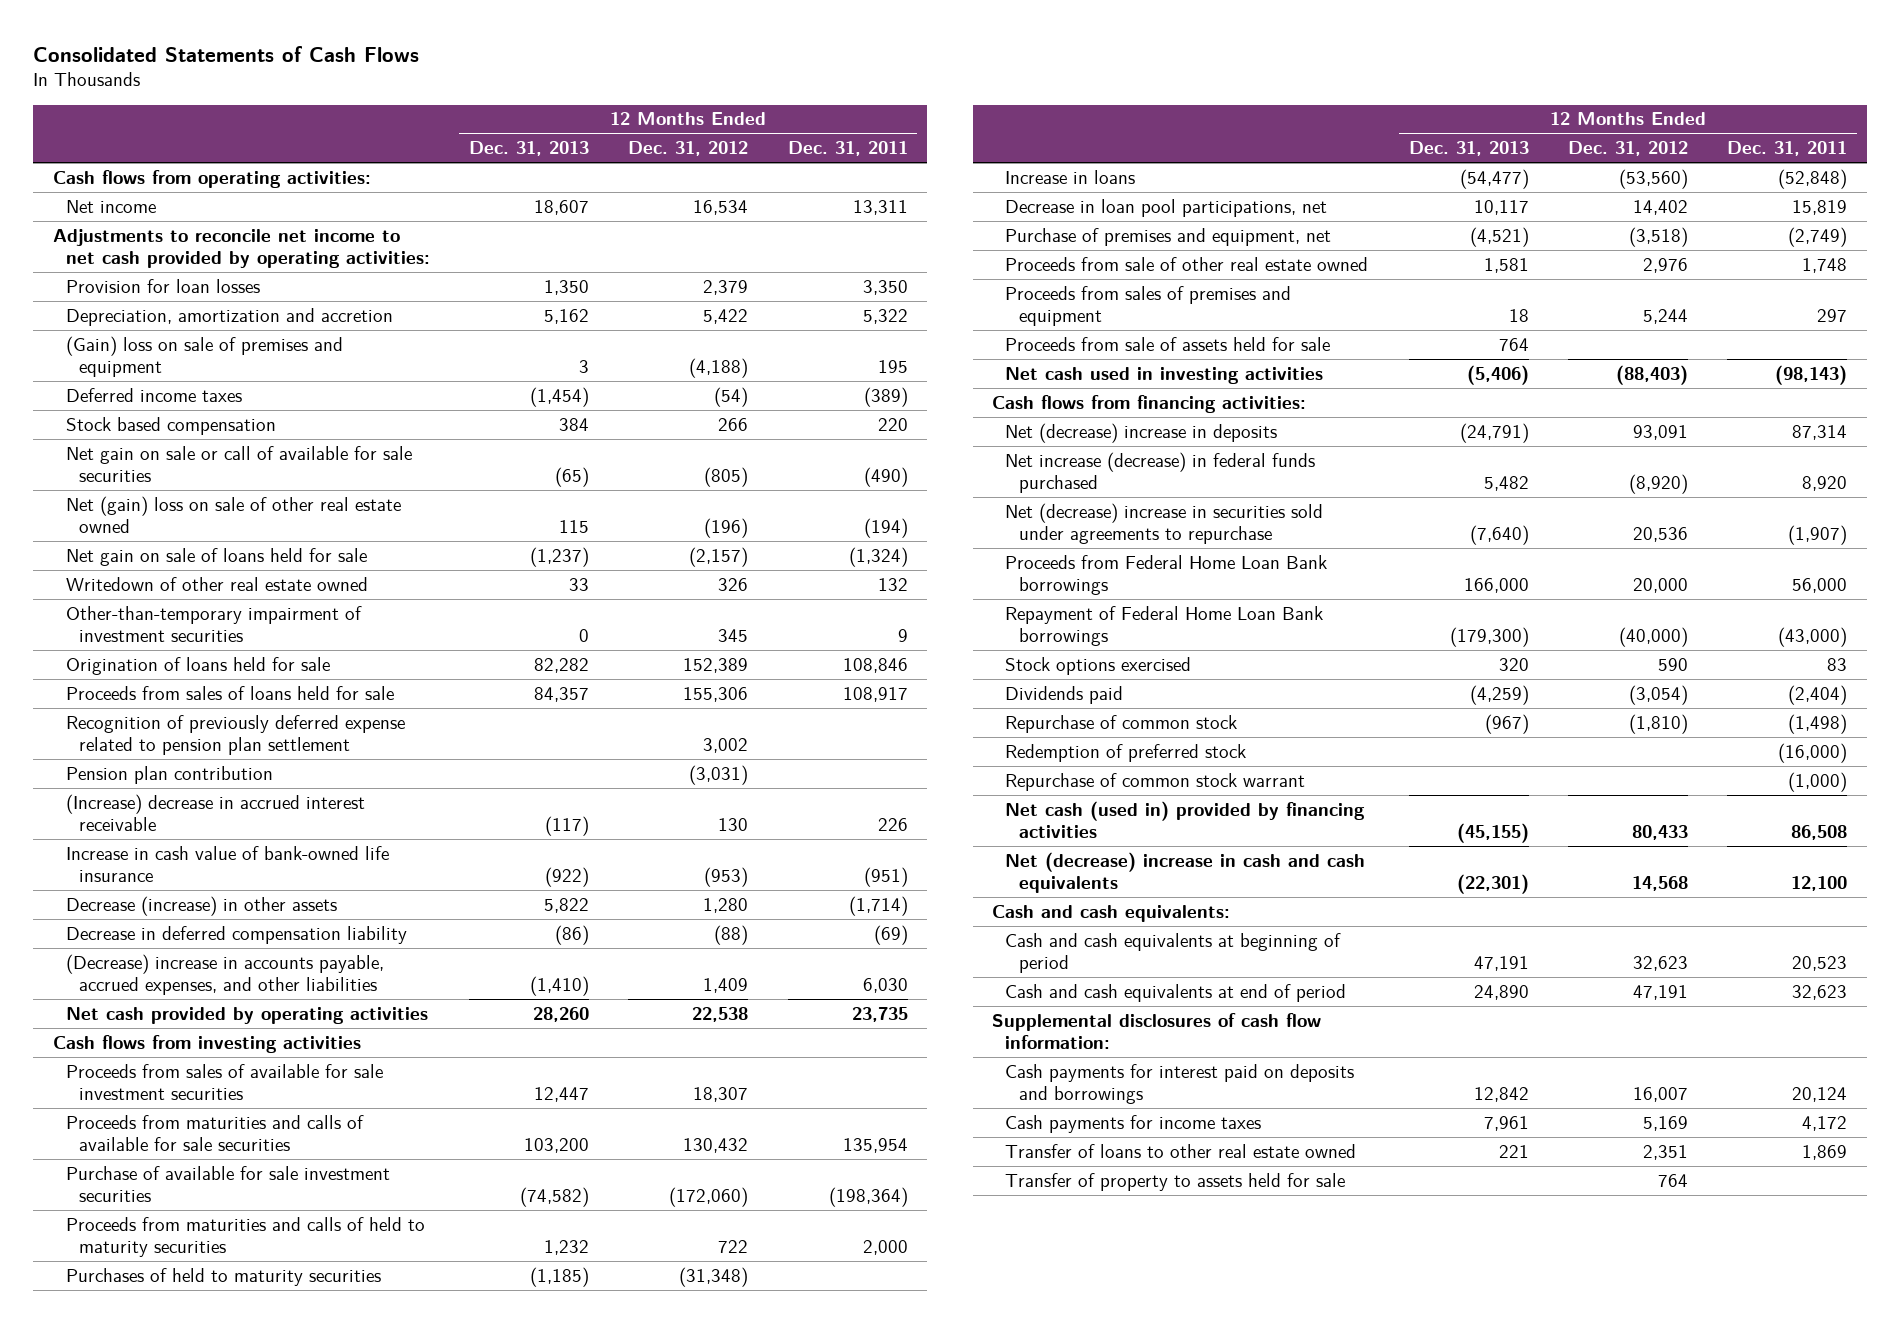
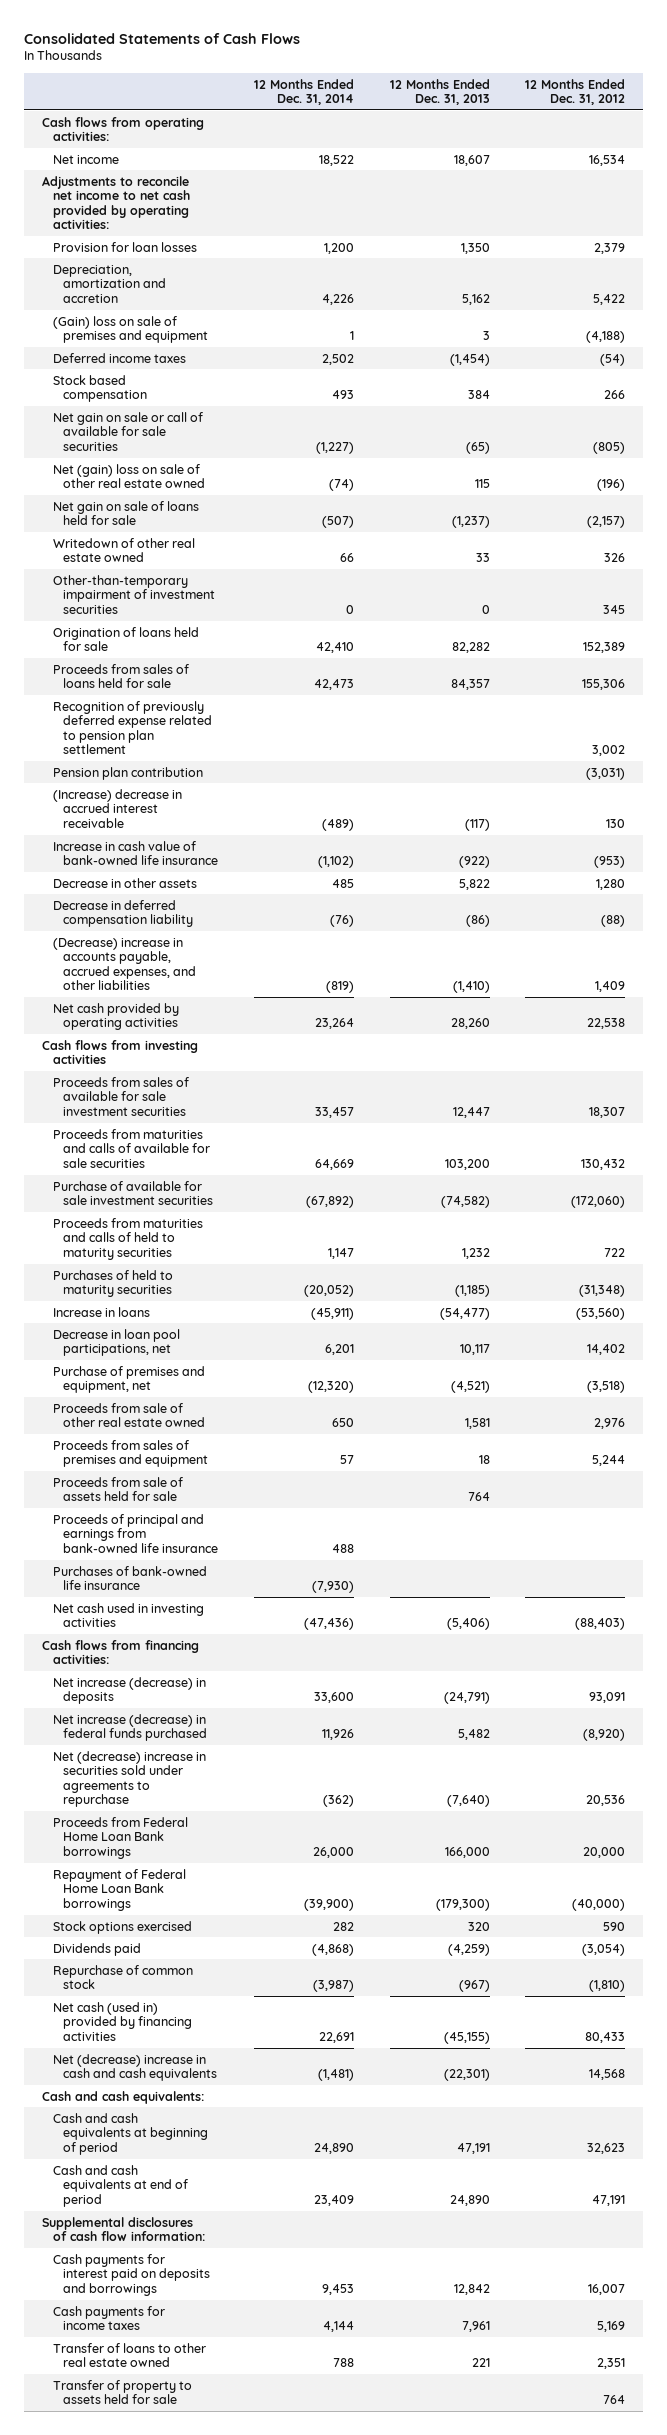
[787,141,908,157] Dec. 31, 2011 -> none
none -> [253,78,354,106] 12 Months Ended Dec. 31, 2014
[66,895,338,916] Decrease (increase) in other assets -> [52,877,197,888] Decrease in other assets
none -> [52,1513,219,1553] Proceeds of principal and earnings from bank-owned life insurance
none -> [52,1565,207,1591] Purchases of bank-owned life insurance
[1005,422,1278,443] Net (decrease) increase in deposits -> [52,1676,206,1705] Net increase (decrease) in deposits
[1005,743,1247,762] Redemption of preferred stock -> none
[1005,772,1306,791] Repurchase of common stock warrant -> none

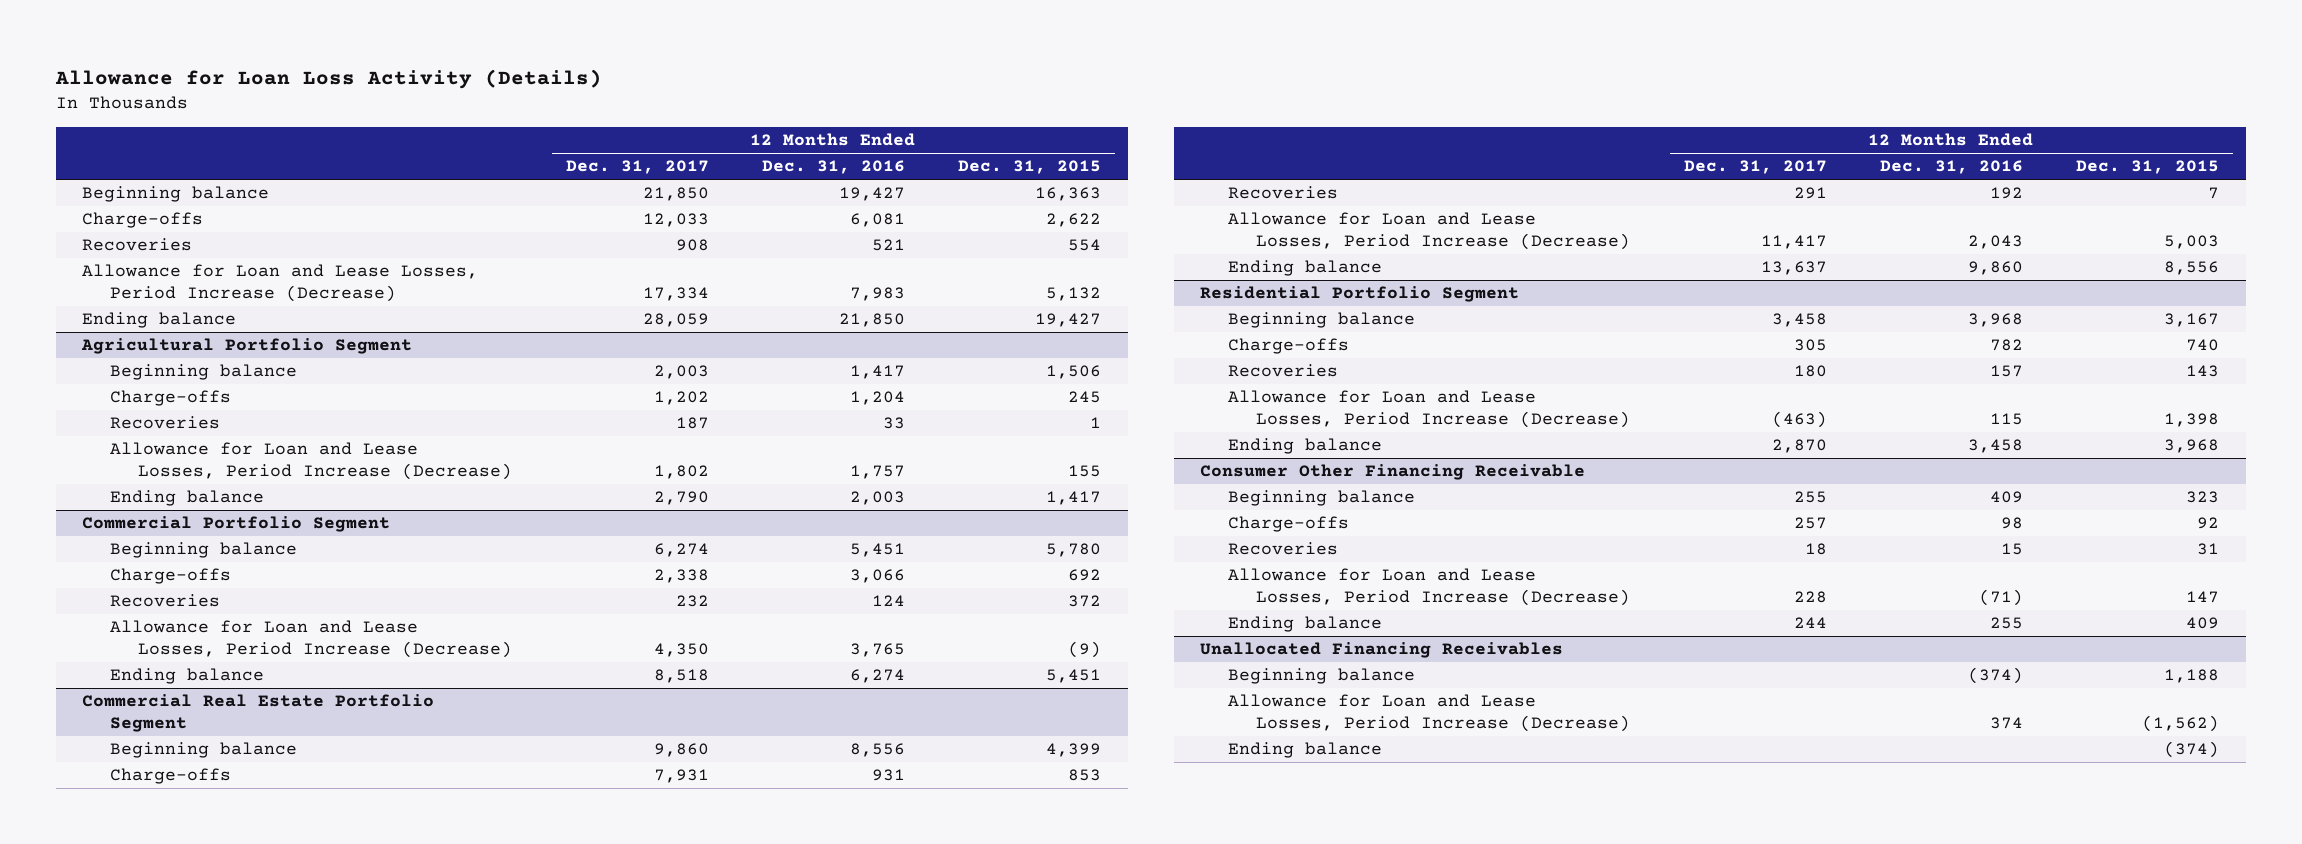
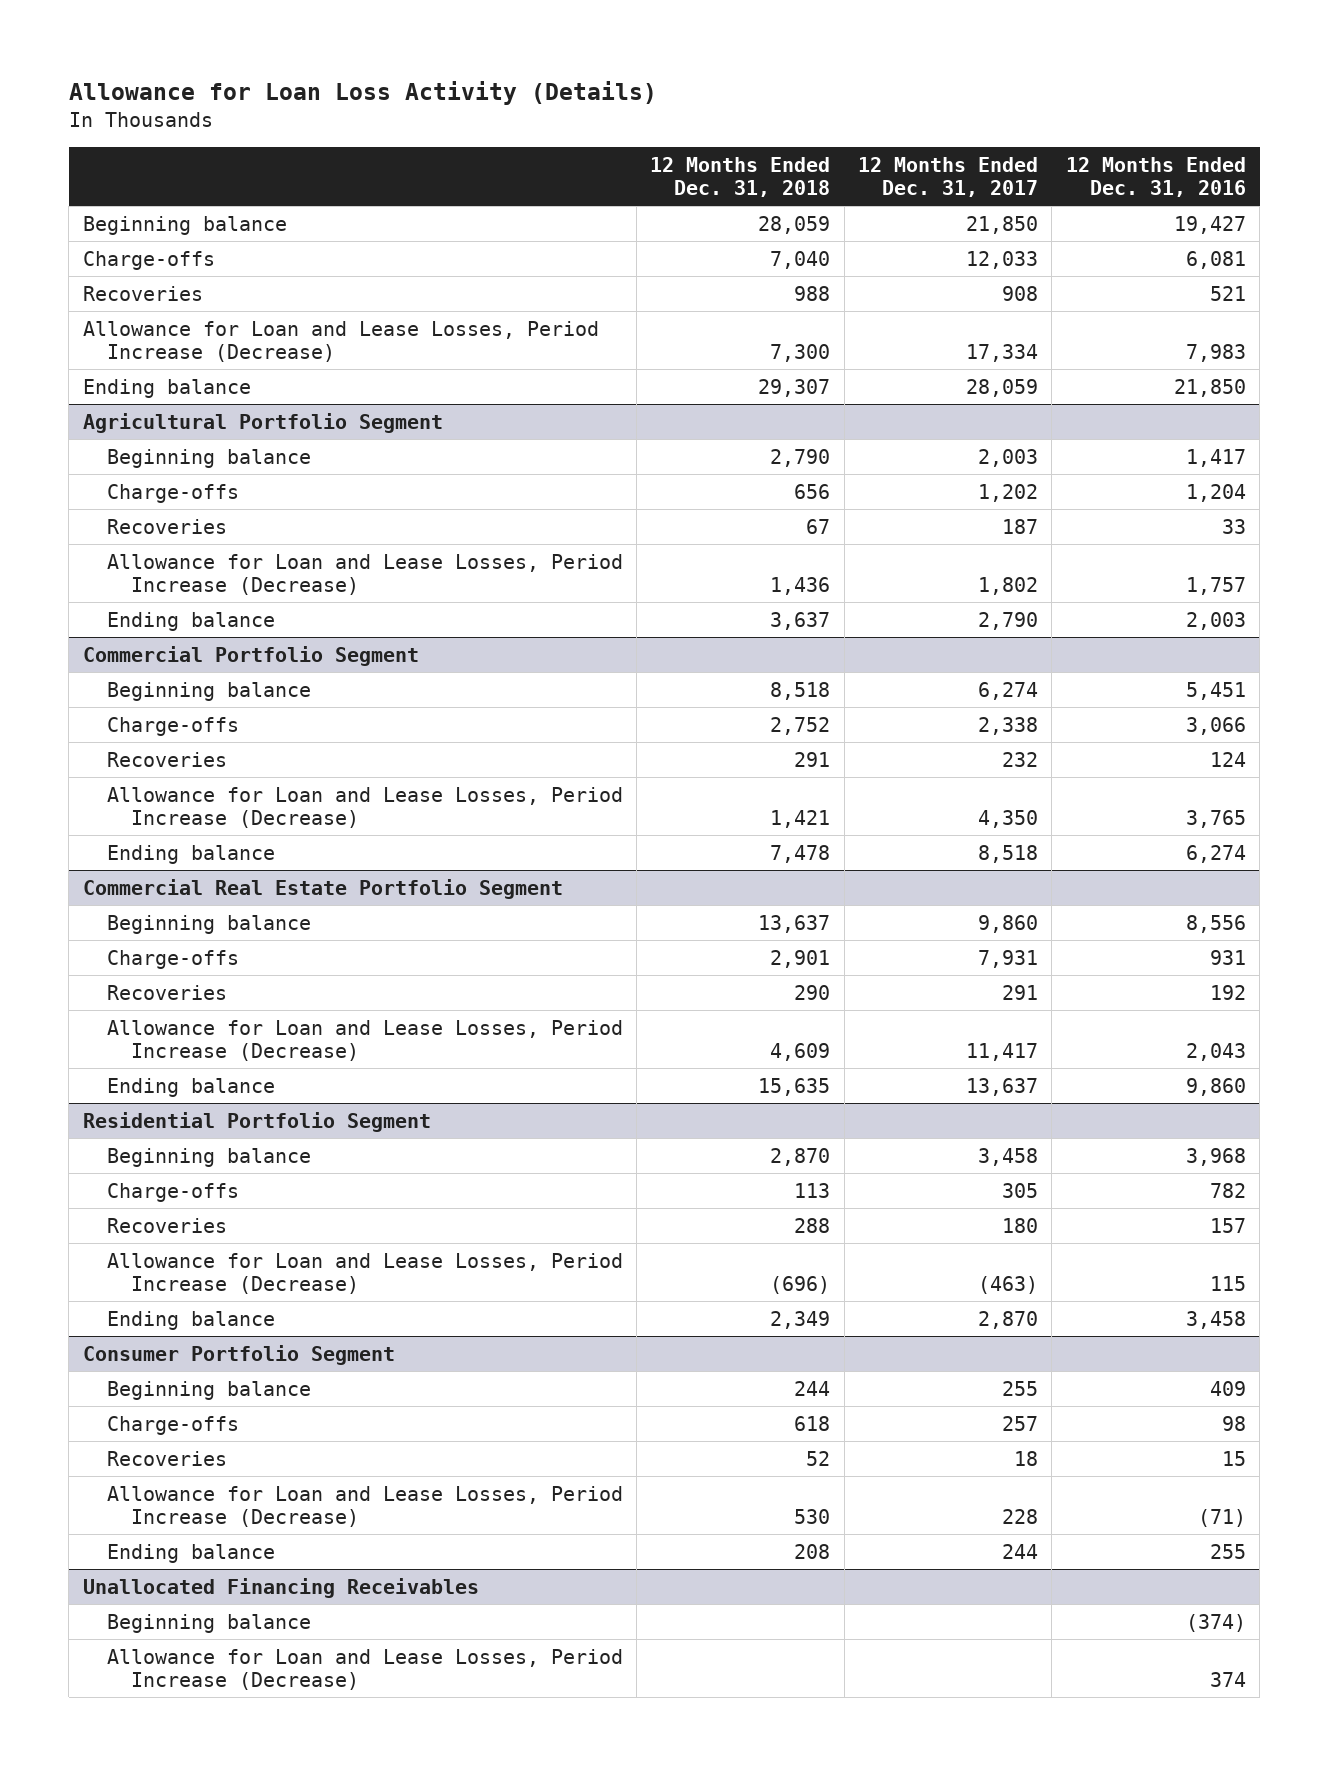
[958,160,1102,175] Dec. 31, 2015 -> none
none -> [650,156,831,198] 12 Months Ended Dec. 31, 2018
[1200,464,1586,481] Consumer Other Financing Receivable -> [82,1344,395,1365] Consumer Portfolio Segment
[1228,742,1383,759] Ending balance -> none

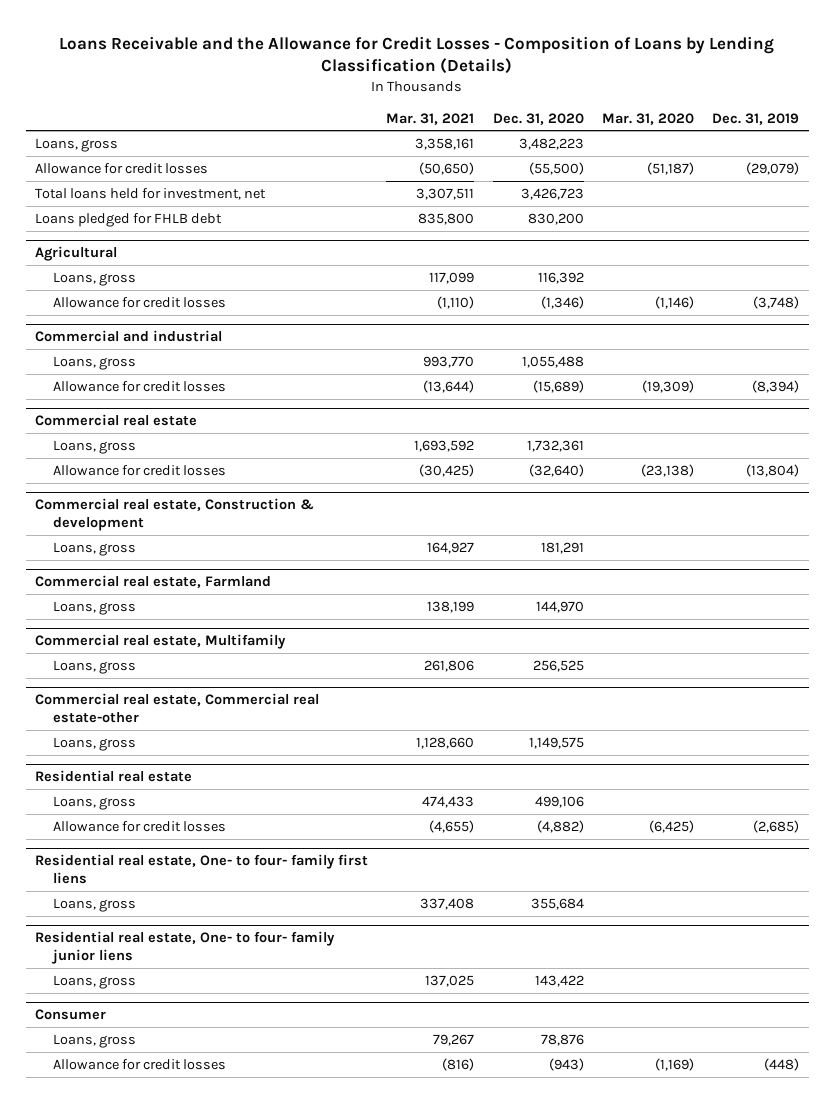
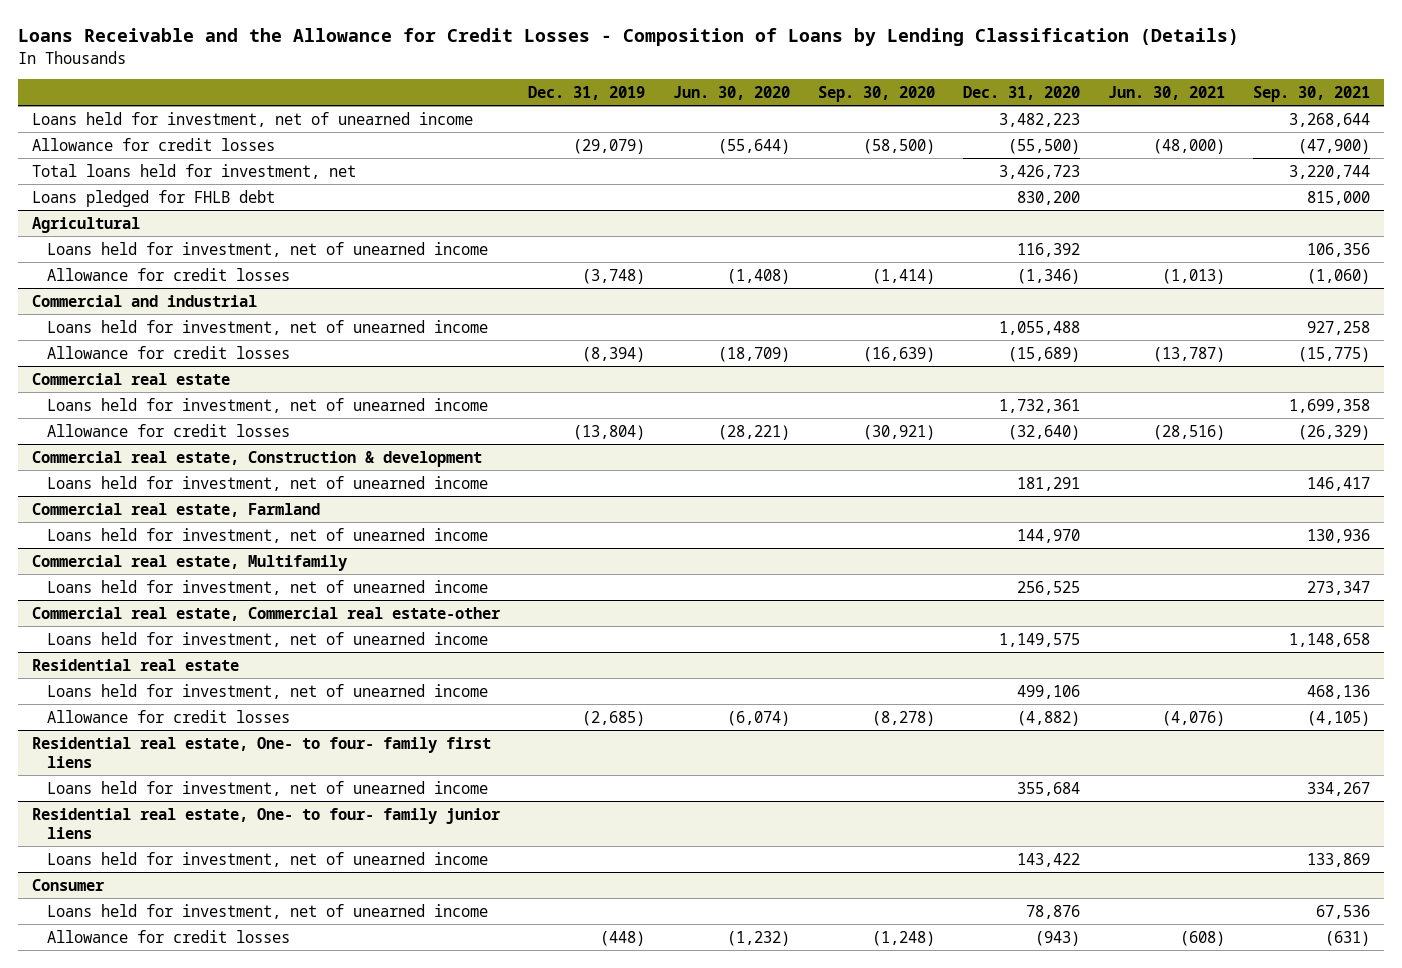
[386,112,475,125] Mar. 31, 2021 -> none
[602,112,695,125] Mar. 31, 2020 -> none
none -> [672,86,790,101] Jun. 30, 2020
none -> [817,86,935,103] Sep. 30, 2020
none -> [1107,86,1225,101] Jun. 30, 2021
none -> [1252,86,1370,103] Sep. 30, 2021
[35,137,119,152] Loans, gross -> [32,111,474,127] Loans held for investment, net of unearned income
[53,271,137,286] Loans, gross -> [47,241,489,257] Loans held for investment, net of unearned income
[53,355,137,370] Loans, gross -> [47,319,489,335] Loans held for investment, net of unearned income
[53,439,137,454] Loans, gross -> [47,397,489,413] Loans held for investment, net of unearned income
[53,541,137,556] Loans, gross -> [47,475,489,491] Loans held for investment, net of unearned income
[53,600,137,615] Loans, gross -> [47,527,489,543] Loans held for investment, net of unearned income
[53,659,137,674] Loans, gross -> [47,579,489,595] Loans held for investment, net of unearned income
[53,736,137,751] Loans, gross -> [47,631,489,647] Loans held for investment, net of unearned income
[53,795,137,810] Loans, gross -> [47,683,489,699] Loans held for investment, net of unearned income
[53,897,137,912] Loans, gross -> [47,780,489,796] Loans held for investment, net of unearned income
[53,974,137,989] Loans, gross -> [47,851,489,867] Loans held for investment, net of unearned income
[53,1033,137,1048] Loans, gross -> [47,903,489,919] Loans held for investment, net of unearned income

